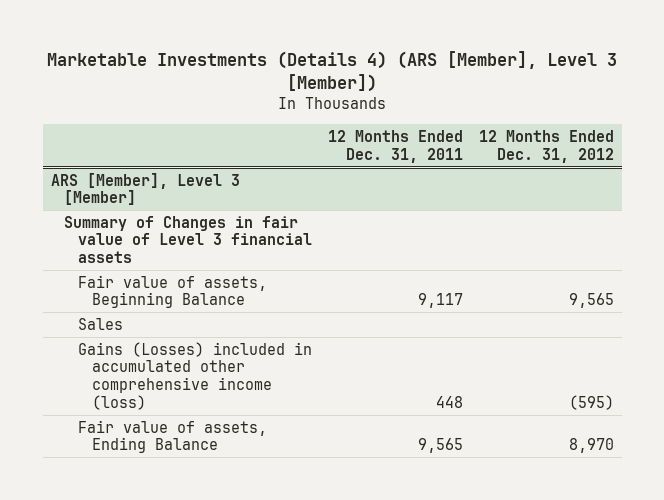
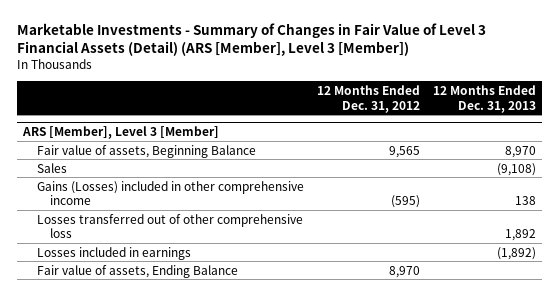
[47,50,618,93] Marketable Investments (Details 4) (ARS [Member], Level 3 [Member]) -> [16,22,486,57] Marketable Investments - Summary of Changes in Fair Value of Level 3 Financial Assets (Detail) (ARS [Member], Level 3 [Member])
[327,129,463,163] 12 Months Ended Dec. 31, 2011 -> none
none -> [432,84,536,113] 12 Months Ended Dec. 31, 2013
[64,215,312,264] Summary of Changes in fair value of Level 3 financial assets -> none
[77,341,312,410] Gains (Losses) included in accumulated other comprehensive income (loss) -> [36,180,304,206] Gains (Losses) included in other comprehensive income
none -> [36,213,303,239] Losses transferred out of other comprehensive loss
none -> [36,246,191,260] Losses included in earnings

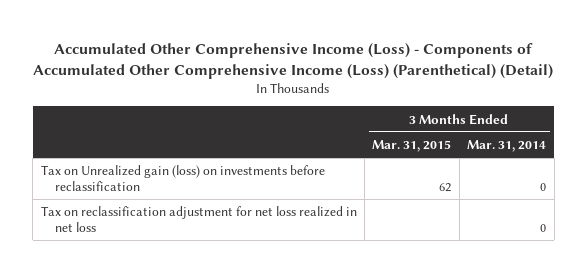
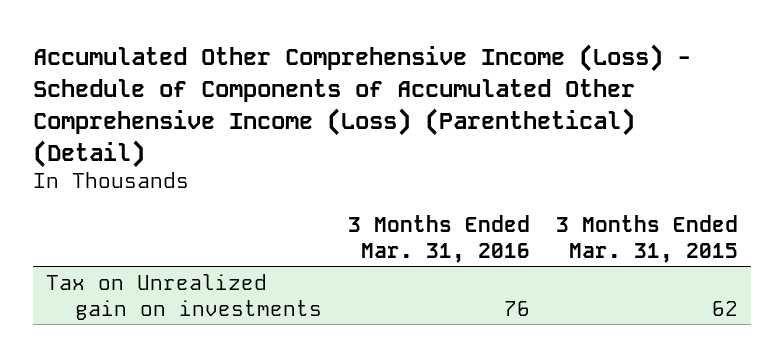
[33,42,554,79] Accumulated Other Comprehensive Income (Loss) - Components of Accumulated Other Comprehensive Income (Loss) (Parenthetical) (Detail) -> [33,44,692,168] Accumulated Other Comprehensive Income (Loss) - Schedule of Components of Accumulated Other Comprehensive Income (Loss) (Parenthetical) (Detail)
[467,139,547,152] Mar. 31, 2014 -> none
none -> [347,214,530,263] 3 Months Ended Mar. 31, 2016
[40,206,357,232] Tax on reclassification adjustment for net loss realized in net loss -> none
[40,165,325,191] Tax on Unrealized gain (loss) on investments before reclassification -> [46,273,322,320] Tax on Unrealized gain on investments

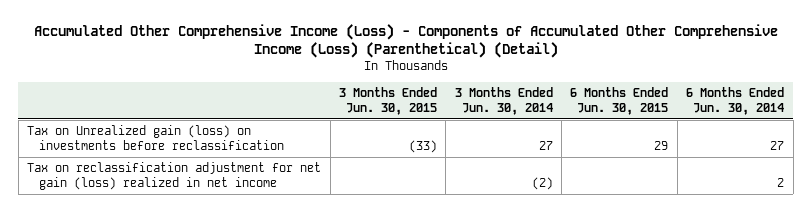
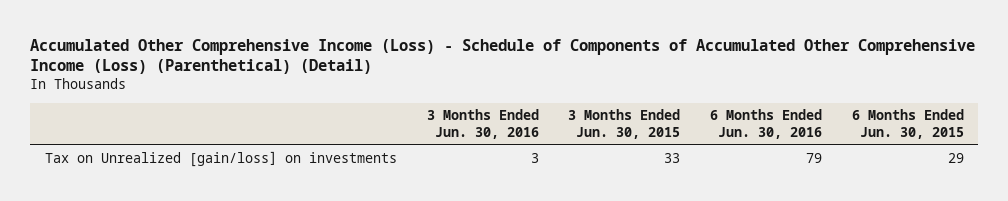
[33,24,778,59] Accumulated Other Comprehensive Income (Loss) - Components of Accumulated Other Comprehensive Income (Loss) (Parenthetical) (Detail) -> [30,38,976,75] Accumulated Other Comprehensive Income (Loss) - Schedule of Components of Accumulated Other Comprehensive Income (Loss) (Parenthetical) (Detail)
[454,86,553,115] 3 Months Ended Jun. 30, 2014 -> none
[686,86,785,115] 6 Months Ended Jun. 30, 2014 -> none
none -> [426,109,539,140] 3 Months Ended Jun. 30, 2016
none -> [709,109,822,140] 6 Months Ended Jun. 30, 2016
[27,162,322,191] Tax on reclassification adjustment for net gain (loss) realized in net income -> none
[27,125,284,151] Tax on Unrealized gain (loss) on investments before reclassification -> [44,151,397,168] Tax on Unrealized [gain/loss] on investments
[408,140,437,154] (33) -> [664,153,681,164] 33

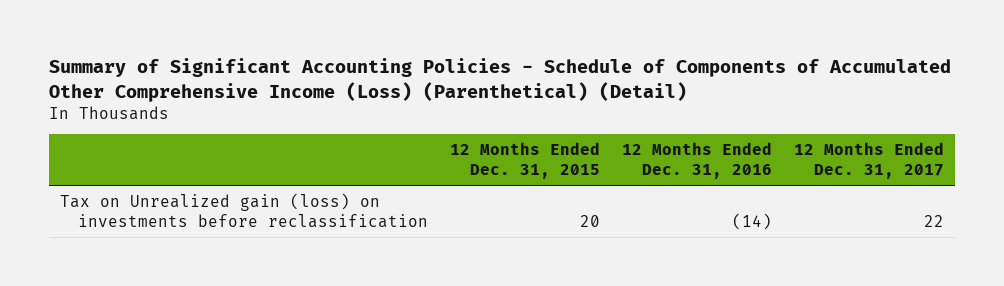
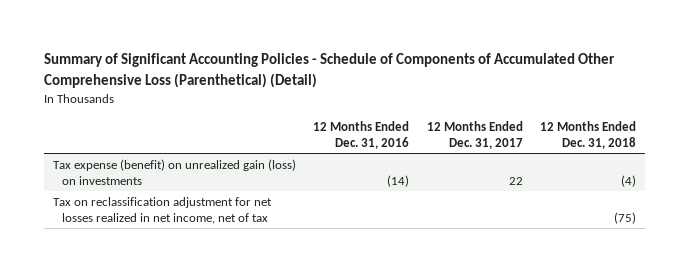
[48,58,951,102] Summary of Significant Accounting Policies - Schedule of Components of Accumulated Other Comprehensive Income (Loss) (Parenthetical) (Detail) -> [43,53,615,88] Summary of Significant Accounting Policies - Schedule of Components of Accumulated Other Comprehensive Loss (Parenthetical) (Detail)
[450,142,601,180] 12 Months Ended Dec. 31, 2015 -> none
none -> [540,121,637,149] 12 Months Ended Dec. 31, 2018
[59,192,429,229] Tax on Unrealized gain (loss) on investments before reclassification -> [52,159,296,185] Tax expense (benefit) on unrealized gain (loss) on investments
none -> [52,197,272,224] Tax on reclassification adjustment for net losses realized in net income, net of tax

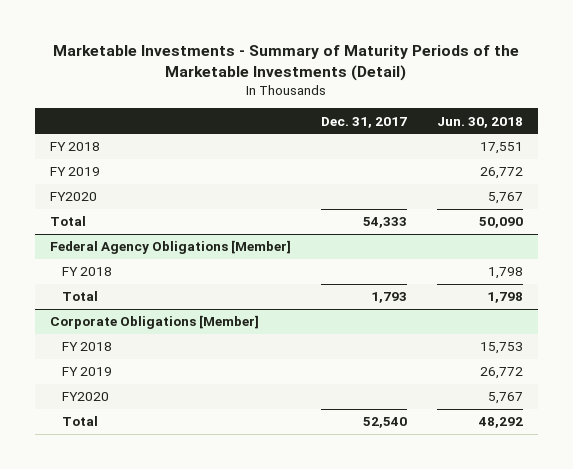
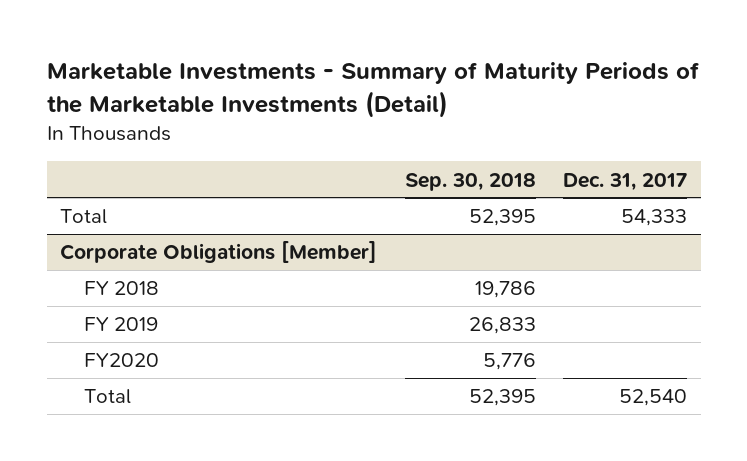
[437,116,524,128] Jun. 30, 2018 -> none
none -> [404,172,536,191] Sep. 30, 2018
[49,142,100,152] FY 2018 -> none
[49,167,100,177] FY 2019 -> none
[49,192,97,202] FY2020 -> none
[49,240,291,255] Federal Agency Obligations [Member] -> none
[62,267,113,277] FY 2018 -> none
[62,291,99,302] Total -> none

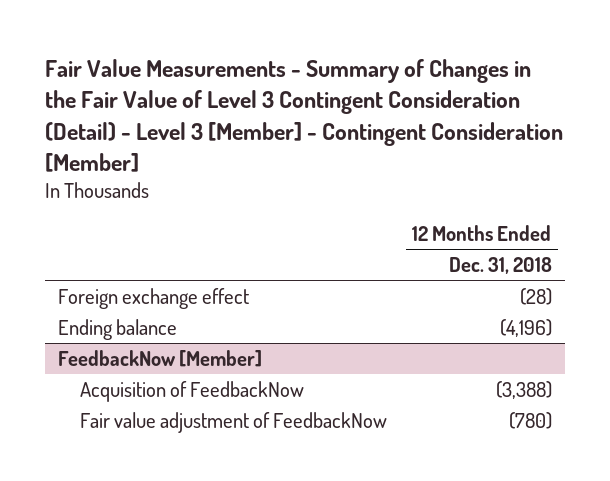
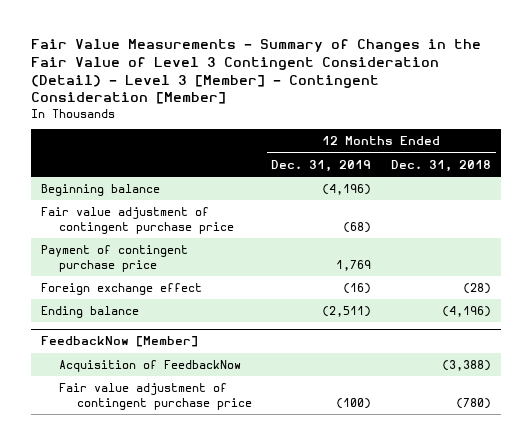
none -> [271,159,372,172] Dec. 31, 2019
none -> [40,184,160,197] Beginning balance
none -> [40,207,235,234] Fair value adjustment of contingent purchase price
none -> [40,245,188,272] Payment of contingent purchase price
[79,411,387,433] Fair value adjustment of FeedbackNow -> [59,383,253,410] Fair value adjustment of contingent purchase price

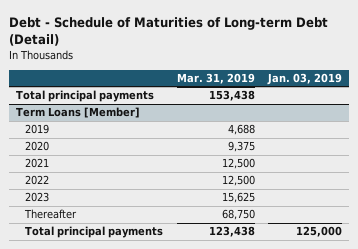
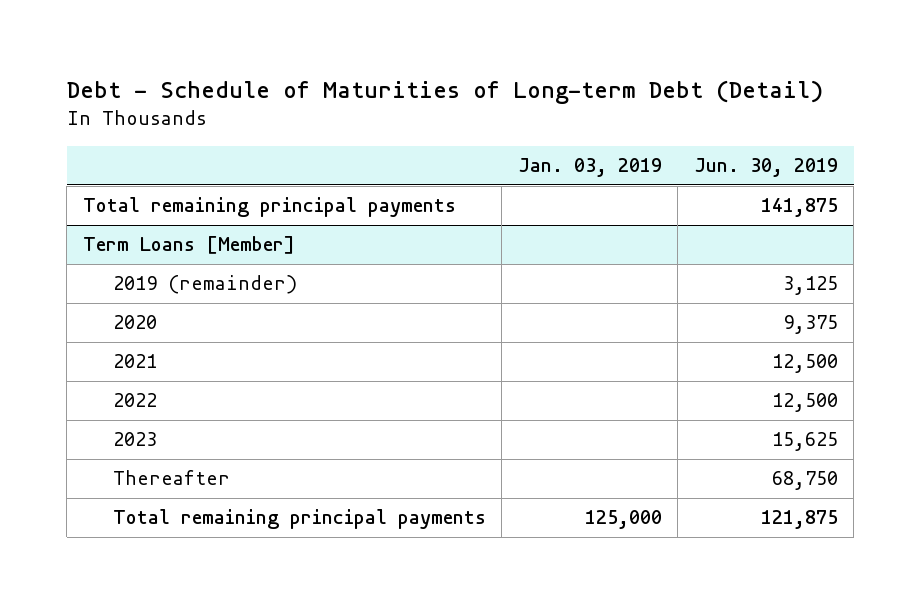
[176,73,255,85] Mar. 31, 2019 -> none
none -> [693,158,838,178] Jun. 30, 2019
[16,90,155,103] Total principal payments -> [82,197,456,218] Total remaining principal payments
[25,124,50,135] 2019 -> [113,275,298,295] 2019 (remainder)
[25,226,164,239] Total principal payments -> [113,509,487,530] Total remaining principal payments

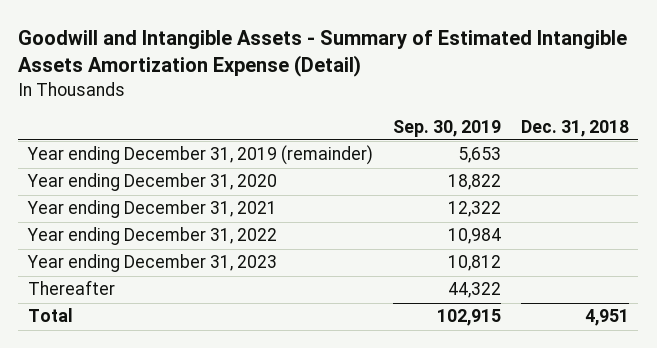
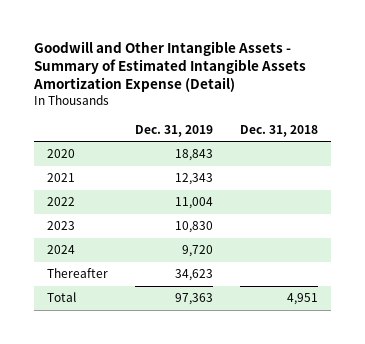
[18,30,628,78] Goodwill and Intangible Assets - Summary of Estimated Intangible Assets Amortization Expense (Detail) -> [33,40,307,93] Goodwill and Other Intangible Assets - Summary of Estimated Intangible Assets Amortization Expense (Detail)
[392,119,501,137] Sep. 30, 2019 -> none
none -> [135,124,214,137] Dec. 31, 2019
[27,145,374,166] Year ending December 31, 2019 (remainder) -> none
none -> [47,149,76,159] 2020
[27,173,278,192] Year ending December 31, 2020 -> [47,173,76,183] 2021
[27,200,278,219] Year ending December 31, 2021 -> [47,197,76,207] 2022
[27,227,278,246] Year ending December 31, 2022 -> [47,221,76,231] 2023
[27,254,278,273] Year ending December 31, 2023 -> [47,245,76,255] 2024

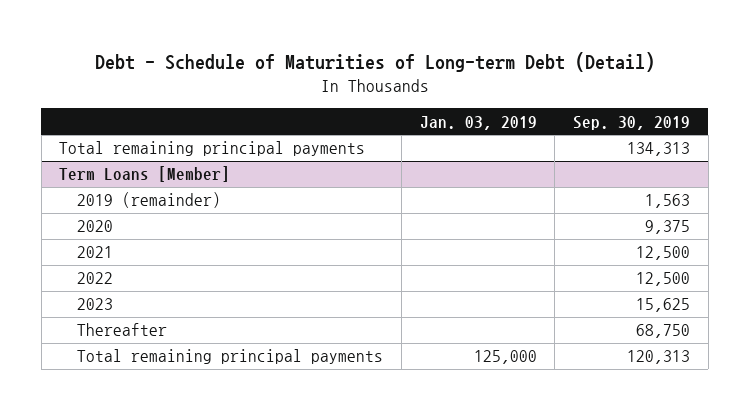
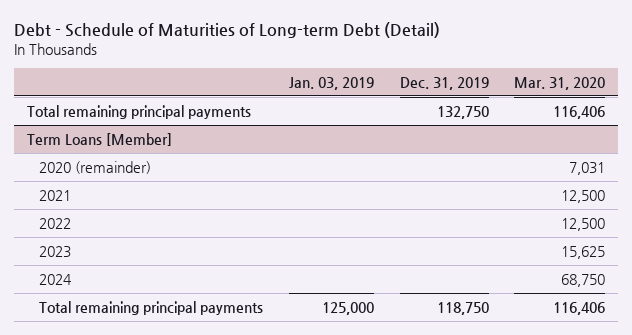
[573,115,691,130] Sep. 30, 2019 -> none
none -> [399,76,489,90] Dec. 31, 2019
none -> [514,76,606,90] Mar. 31, 2020
[77,220,114,233] 2020 -> none
[77,192,222,209] 2019 (remainder) -> [39,160,152,174] 2020 (remainder)
[77,323,168,337] Thereafter -> none
none -> [39,273,73,285] 2024

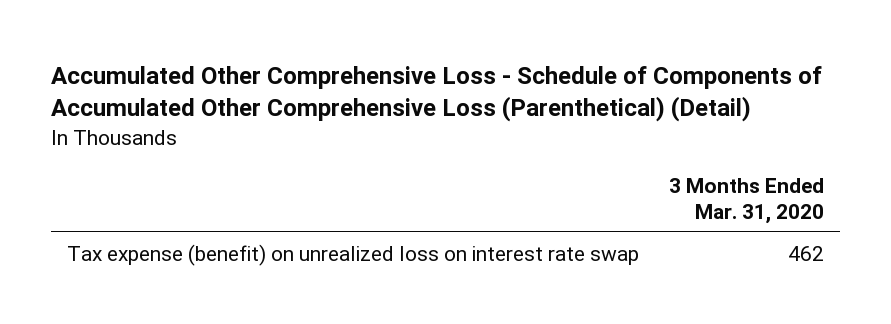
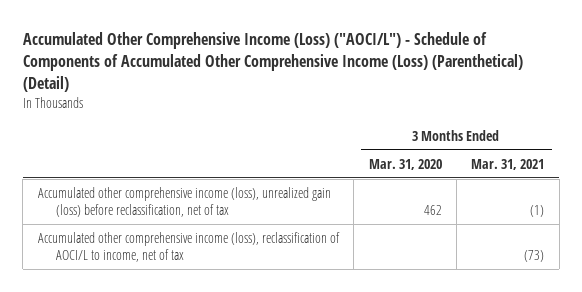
[51,65,823,123] Accumulated Other Comprehensive Loss - Schedule of Components of Accumulated Other Comprehensive Loss (Parenthetical) (Detail) -> [22,31,523,92] Accumulated Other Comprehensive Income (Loss) ("AOCI/L") - Schedule of Components of Accumulated Other Comprehensive Income (Loss) (Parenthetical) (Detail)
none -> [471,158,545,170] Mar. 31, 2021
[66,243,639,266] Tax expense (benefit) on unrealized loss on interest rate swap -> [37,186,331,217] Accumulated other comprehensive income (loss), unrealized gain (loss) before reclassification, net of tax
none -> [37,231,340,262] Accumulated other comprehensive income (loss), reclassification of AOCI/L to income, net of tax

